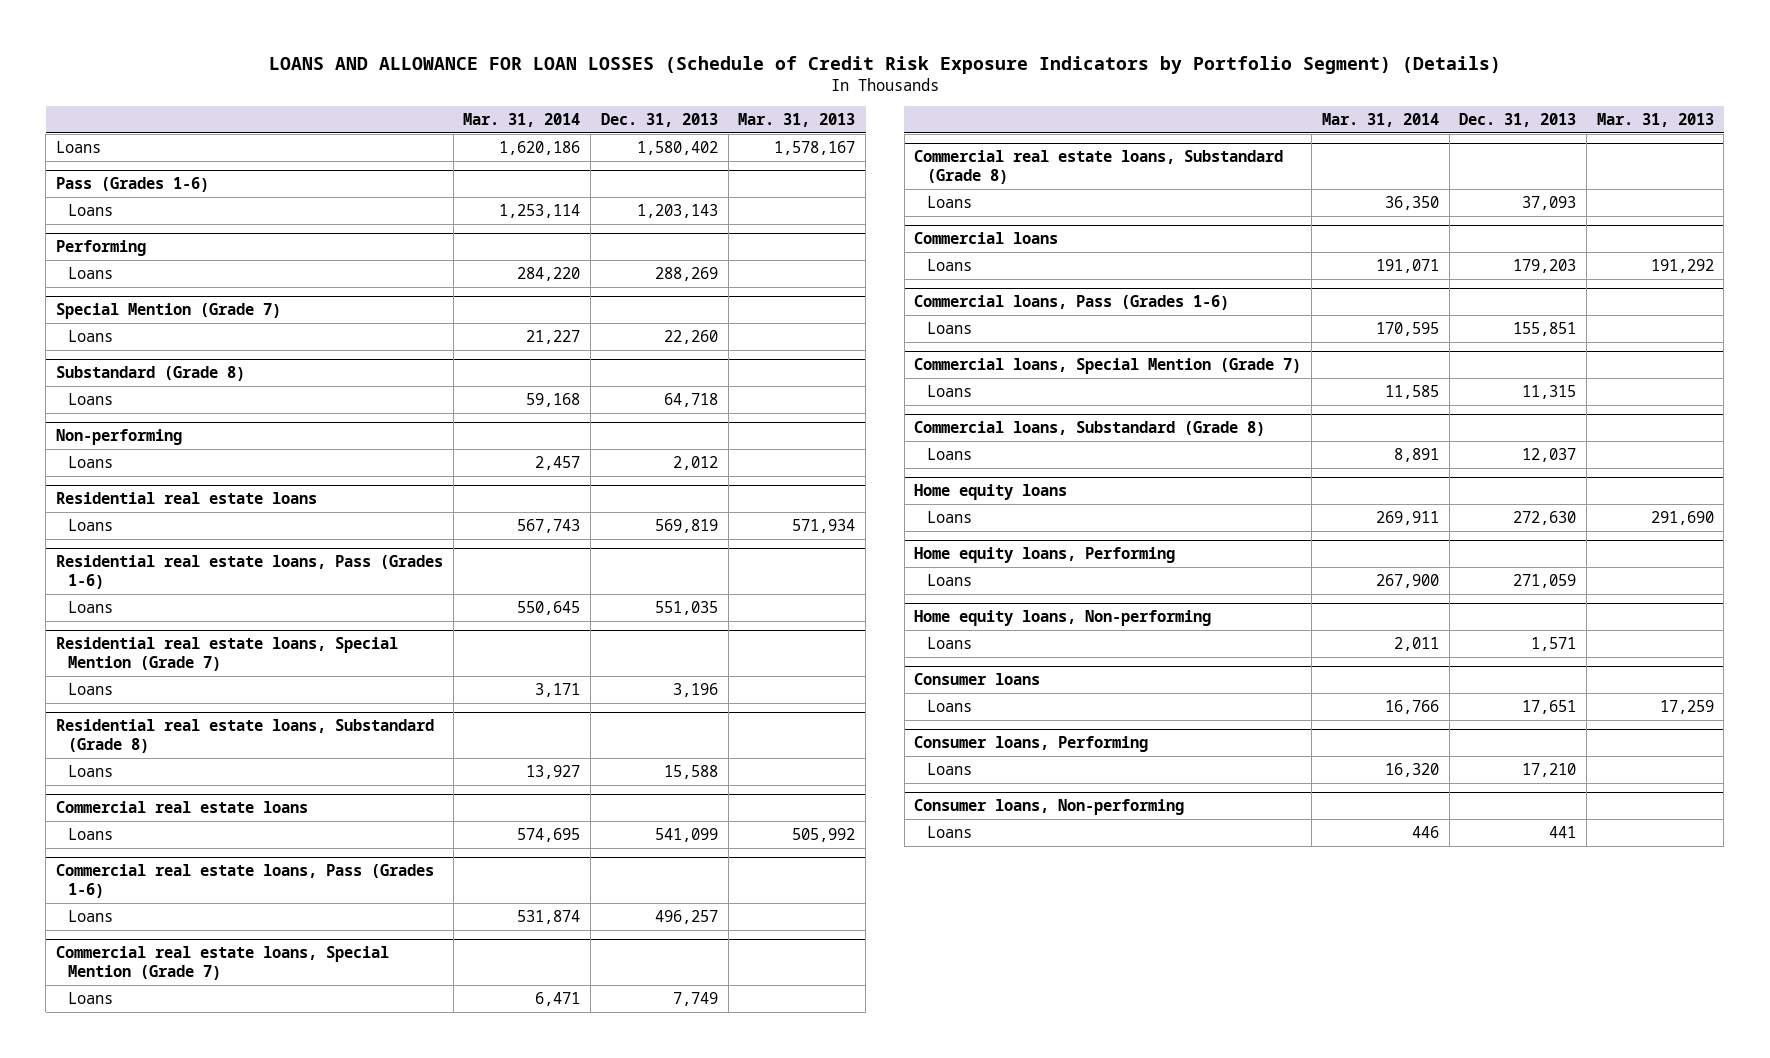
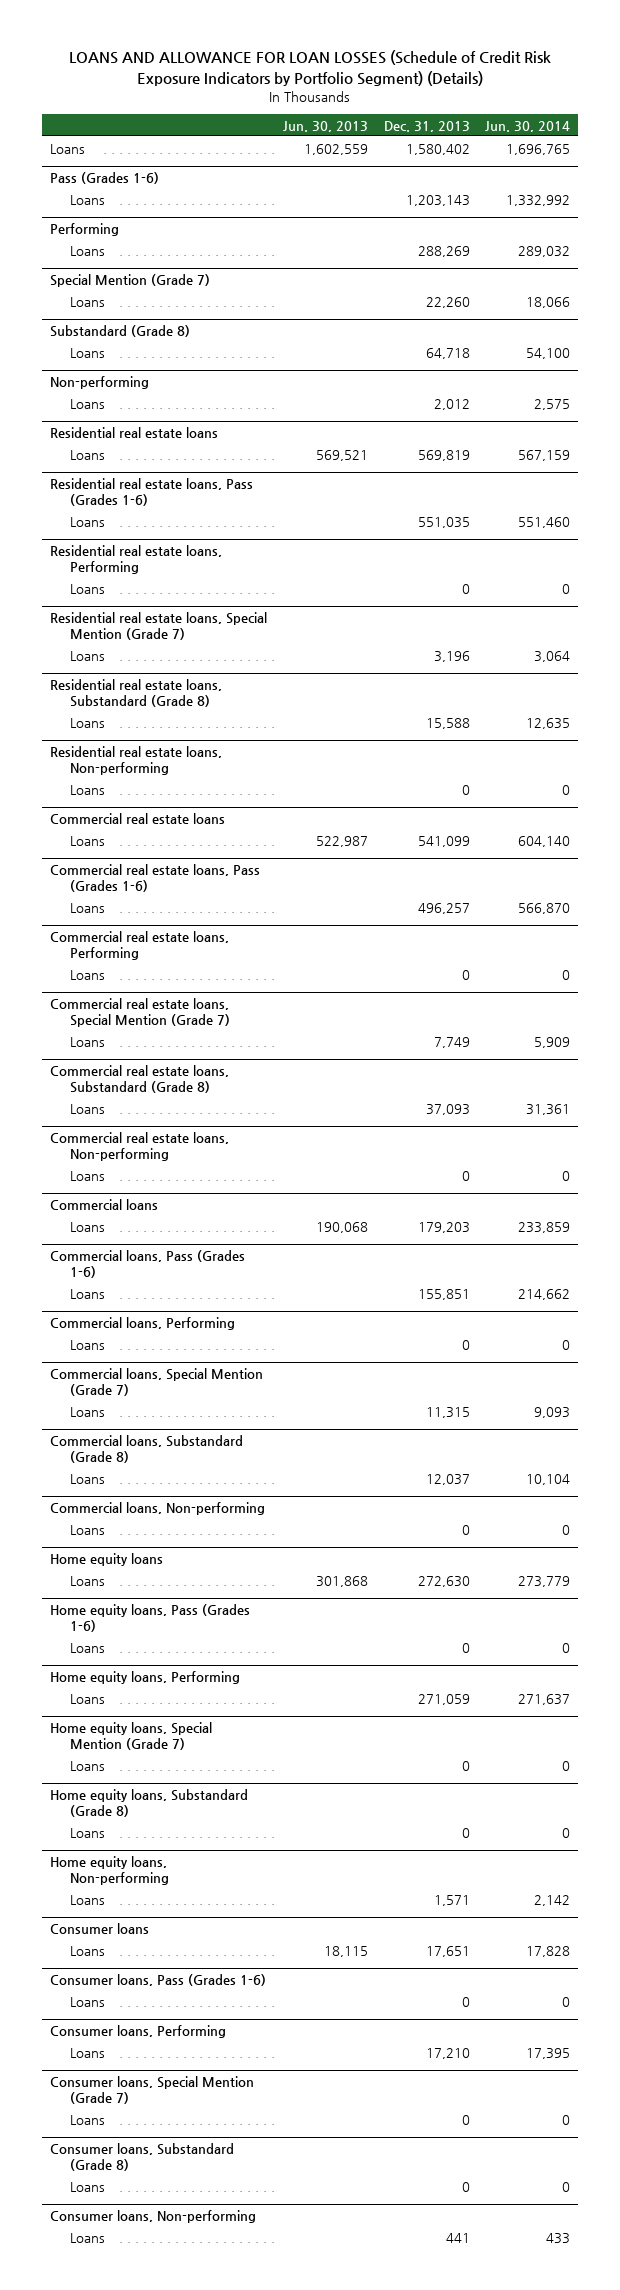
[463,113,581,128] Mar. 31, 2014 -> none
[738,113,856,128] Mar. 31, 2013 -> none
none -> [282,120,368,132] Jun. 30, 2013
none -> [485,120,571,132] Jun. 30, 2014
none -> [49,545,222,574] Residential real estate loans, Performing
none -> [70,583,106,594] Loans
none -> [49,746,222,775] Residential real estate loans, Non-performing
none -> [70,784,106,795] Loans
none -> [49,931,229,960] Commercial real estate loans, Performing
none -> [70,969,106,980] Loans
none -> [49,1132,229,1161] Commercial real estate loans, Non-performing
none -> [70,1170,106,1181] Loans
none -> [49,1317,235,1331] Commercial loans, Performing
none -> [70,1339,106,1350] Loans
none -> [49,1502,265,1516] Commercial loans, Non-performing
none -> [70,1524,106,1535] Loans
none -> [49,1604,250,1632] Home equity loans, Pass (Grades 1-6)
none -> [70,1642,106,1653] Loans
none -> [49,1722,212,1750] Home equity loans, Special Mention (Grade 7)
none -> [70,1760,106,1771] Loans
none -> [49,1789,248,1817] Home equity loans, Substandard (Grade 8)
none -> [70,1827,106,1838] Loans
none -> [49,1974,266,1987] Consumer loans, Pass (Grades 1-6)
none -> [70,1996,106,2007] Loans
none -> [49,2076,254,2104] Consumer loans, Special Mention (Grade 7)
none -> [70,2114,106,2125] Loans
none -> [49,2143,234,2171] Consumer loans, Substandard (Grade 8)
none -> [70,2181,106,2192] Loans

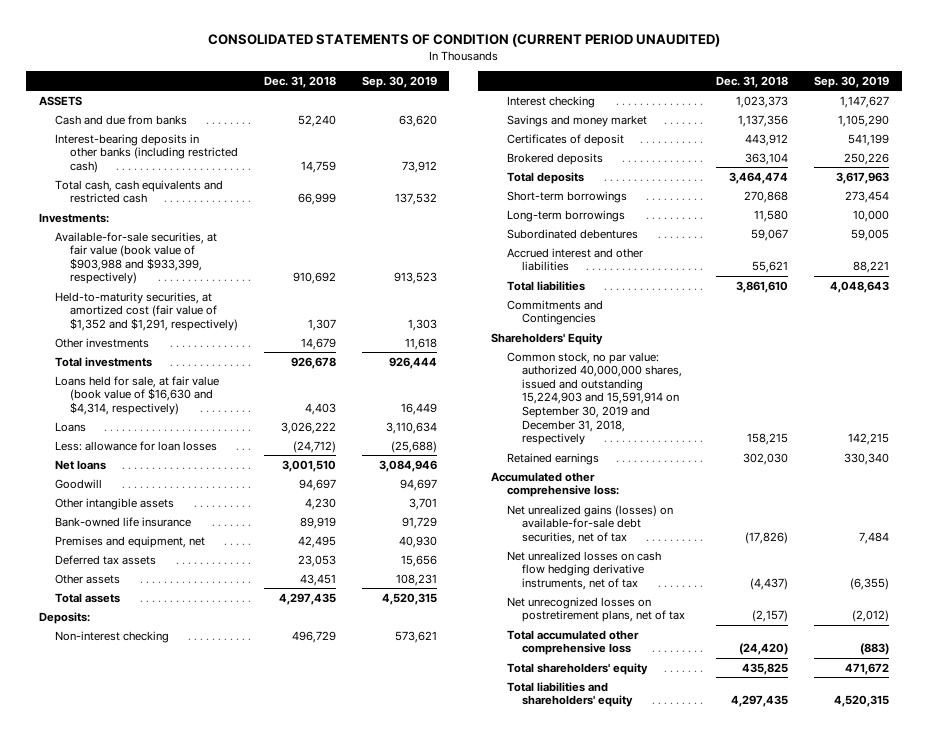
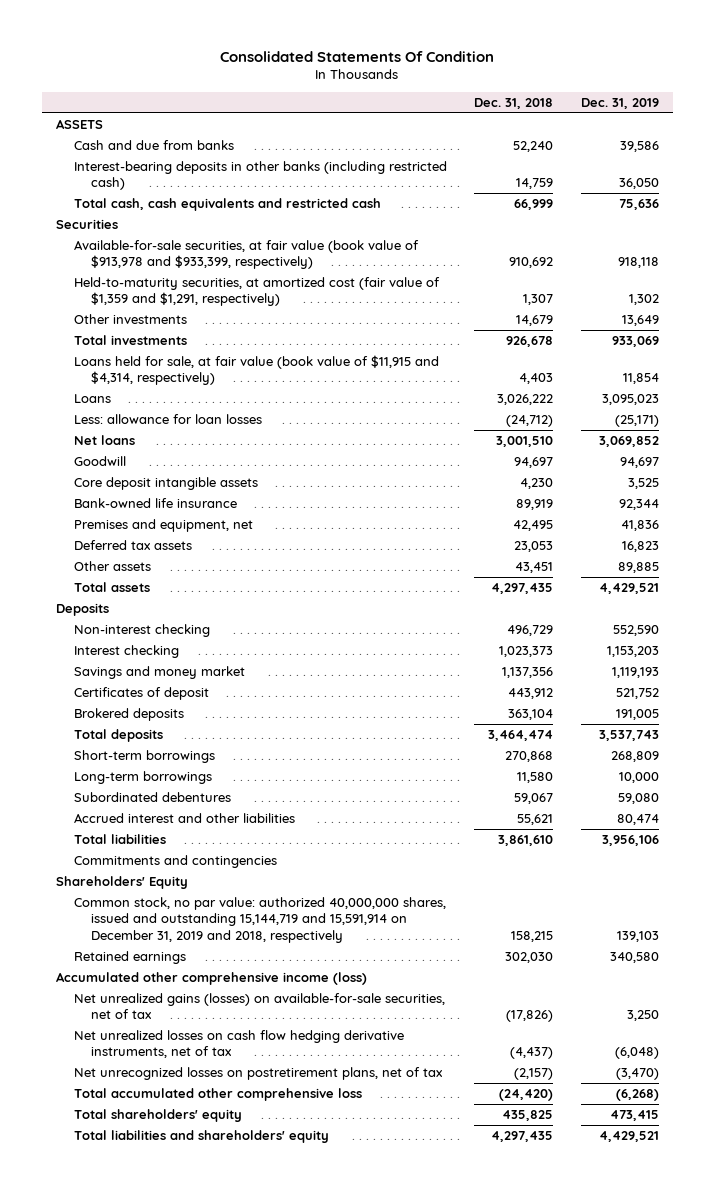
[207,33,720,47] CONSOLIDATED STATEMENTS OF CONDITION (CURRENT PERIOD UNAUDITED) -> [220,50,495,62] Consolidated Statements Of Condition
[361,75,437,88] Sep. 30, 2019 -> none
none -> [581,98,660,110] Dec. 31, 2019
[38,212,109,223] Investments: -> [55,218,118,229] Securities
[54,231,217,285] Available-for-sale securities, at fair value (book value of $903,988 and $933,399, respectively) -> [73,239,419,270] Available-for-sale securities, at fair value (book value of $913,978 and $933,399, respectively)
[54,291,239,331] Held-to-maturity securities, at amortized cost (fair value of $1,352 and $1,291, respectively) -> [73,276,440,307] Held-to-maturity securities, at amortized cost (fair value of $1,359 and $1,291, respectively)
[54,375,219,415] Loans held for sale, at fair value (book value of $16,630 and $4,314, respectively) -> [73,354,439,386] Loans held for sale, at fair value (book value of $11,915 and $4,314, respectively)
[54,497,174,510] Other intangible assets -> [73,476,258,490] Core deposit intangible assets
[38,611,90,624] Deposits: -> [55,602,109,616] Deposits
[506,299,603,326] Commitments and Contingencies -> [73,854,277,868] Commitments and contingencies
[506,351,683,446] Common stock, no par value: authorized 40,000,000 shares, issued and outstanding 15,224,903 and 15,591,914 on September 30, 2019 and December 31, 2018, respectively -> [73,896,446,943] Common stock, no par value: authorized 40,000,000 shares, issued and outstanding 15,144,719 and 15,591,914 on December 31, 2019 and 2018, respectively
[491,471,619,498] Accumulated other comprehensive loss: -> [55,971,367,985] Accumulated other comprehensive income (loss)
[506,504,673,544] Net unrealized gains (losses) on available-for-sale debt securities, net of tax -> [73,992,445,1020] Net unrealized gains (losses) on available-for-sale securities, net of tax

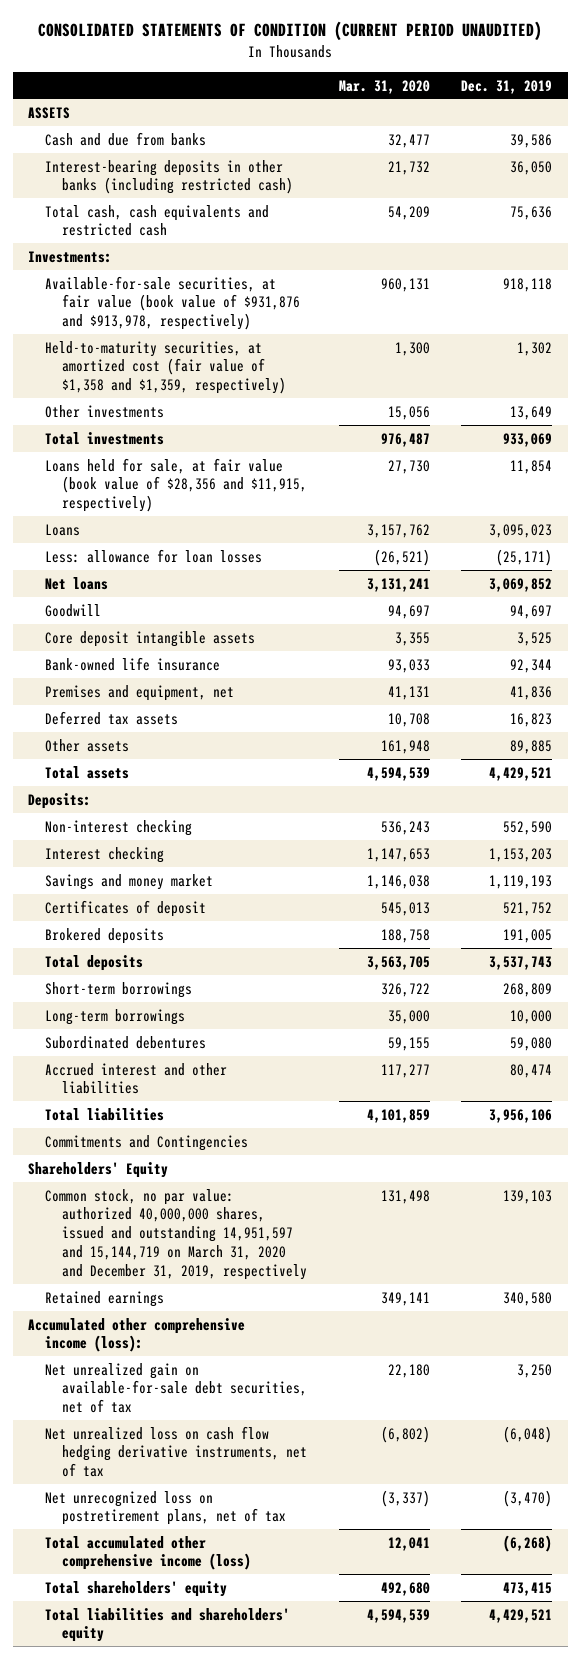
[220,50,495,62] Consolidated Statements Of Condition -> [38,21,543,42] CONSOLIDATED STATEMENTS OF CONDITION (CURRENT PERIOD UNAUDITED)
[474,98,554,110] Dec. 31, 2018 -> none
none -> [338,79,430,94] Mar. 31, 2020
[55,218,118,229] Securities -> [28,250,113,263] Investments:
[73,239,419,270] Available-for-sale securities, at fair value (book value of $913,978 and $933,399, respectively) -> [45,275,300,331] Available-for-sale securities, at fair value (book value of $931,876 and $913,978, respectively)
[73,276,440,307] Held-to-maturity securities, at amortized cost (fair value of $1,359 and $1,291, respectively) -> [45,340,286,395] Held-to-maturity securities, at amortized cost (fair value of $1,358 and $1,359, respectively)
[73,354,439,386] Loans held for sale, at fair value (book value of $11,915 and $4,314, respectively) -> [45,457,307,513] Loans held for sale, at fair value (book value of $28,356 and $11,915, respectively)
[55,602,109,616] Deposits -> [28,792,92,809] Deposits:
[73,854,277,868] Commitments and contingencies -> [45,1134,249,1151] Commitments and Contingencies
[73,896,446,943] Common stock, no par value: authorized 40,000,000 shares, issued and outstanding 15,144,719 and 15,591,914 on December 31, 2019 and 2018, respectively -> [45,1188,307,1280] Common stock, no par value: authorized 40,000,000 shares, issued and outstanding 14,951,597 and 15,144,719 on March 31, 2020 and December 31, 2019, respectively
[55,971,367,985] Accumulated other comprehensive income (loss) -> [28,1317,246,1353] Accumulated other comprehensive income (loss):
[73,992,445,1020] Net unrealized gains (losses) on available-for-sale securities, net of tax -> [45,1362,307,1414] Net unrealized gain on available-for-sale debt securities, net of tax
[73,1029,404,1059] Net unrealized losses on cash flow hedging derivative instruments, net of tax -> [45,1425,307,1478] Net unrealized loss on cash flow hedging derivative instruments, net of tax
[73,1066,443,1080] Net unrecognized losses on postretirement plans, net of tax -> [45,1490,286,1526] Net unrecognized loss on postretirement plans, net of tax
[73,1087,362,1101] Total accumulated other comprehensive loss -> [45,1535,251,1571] Total accumulated other comprehensive income (loss)

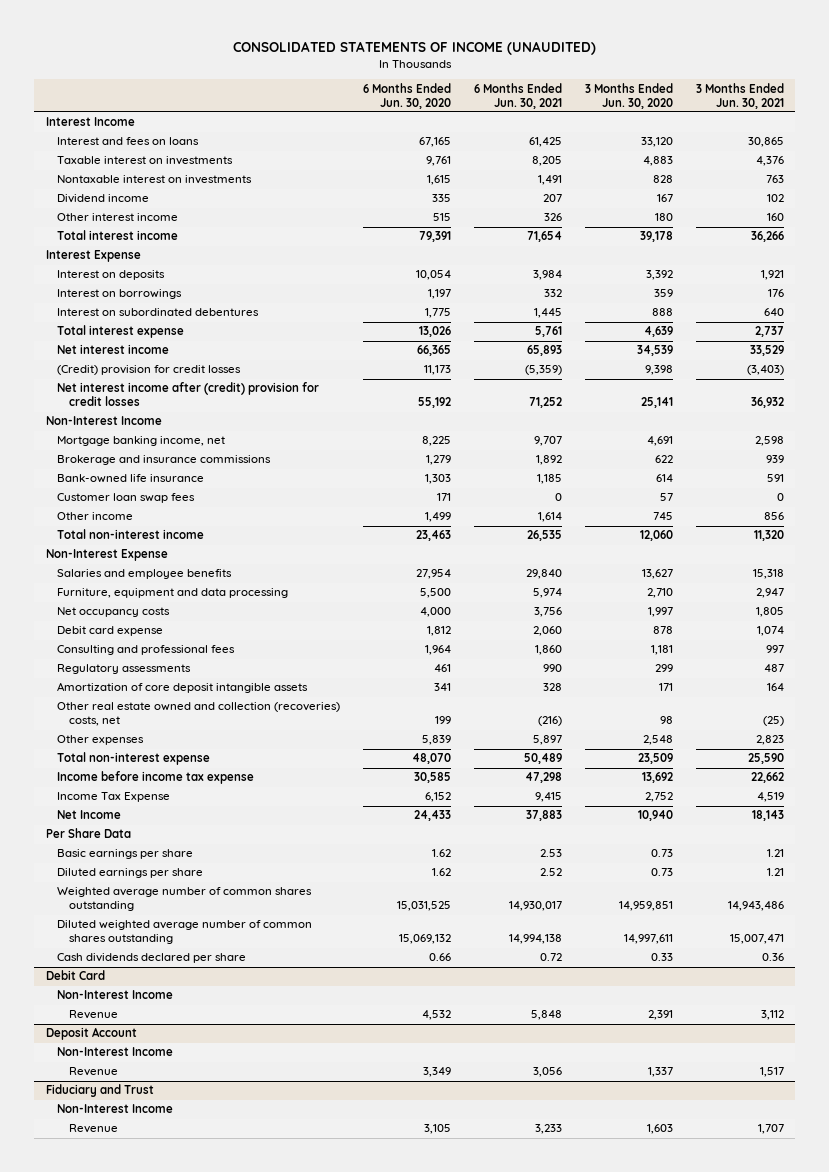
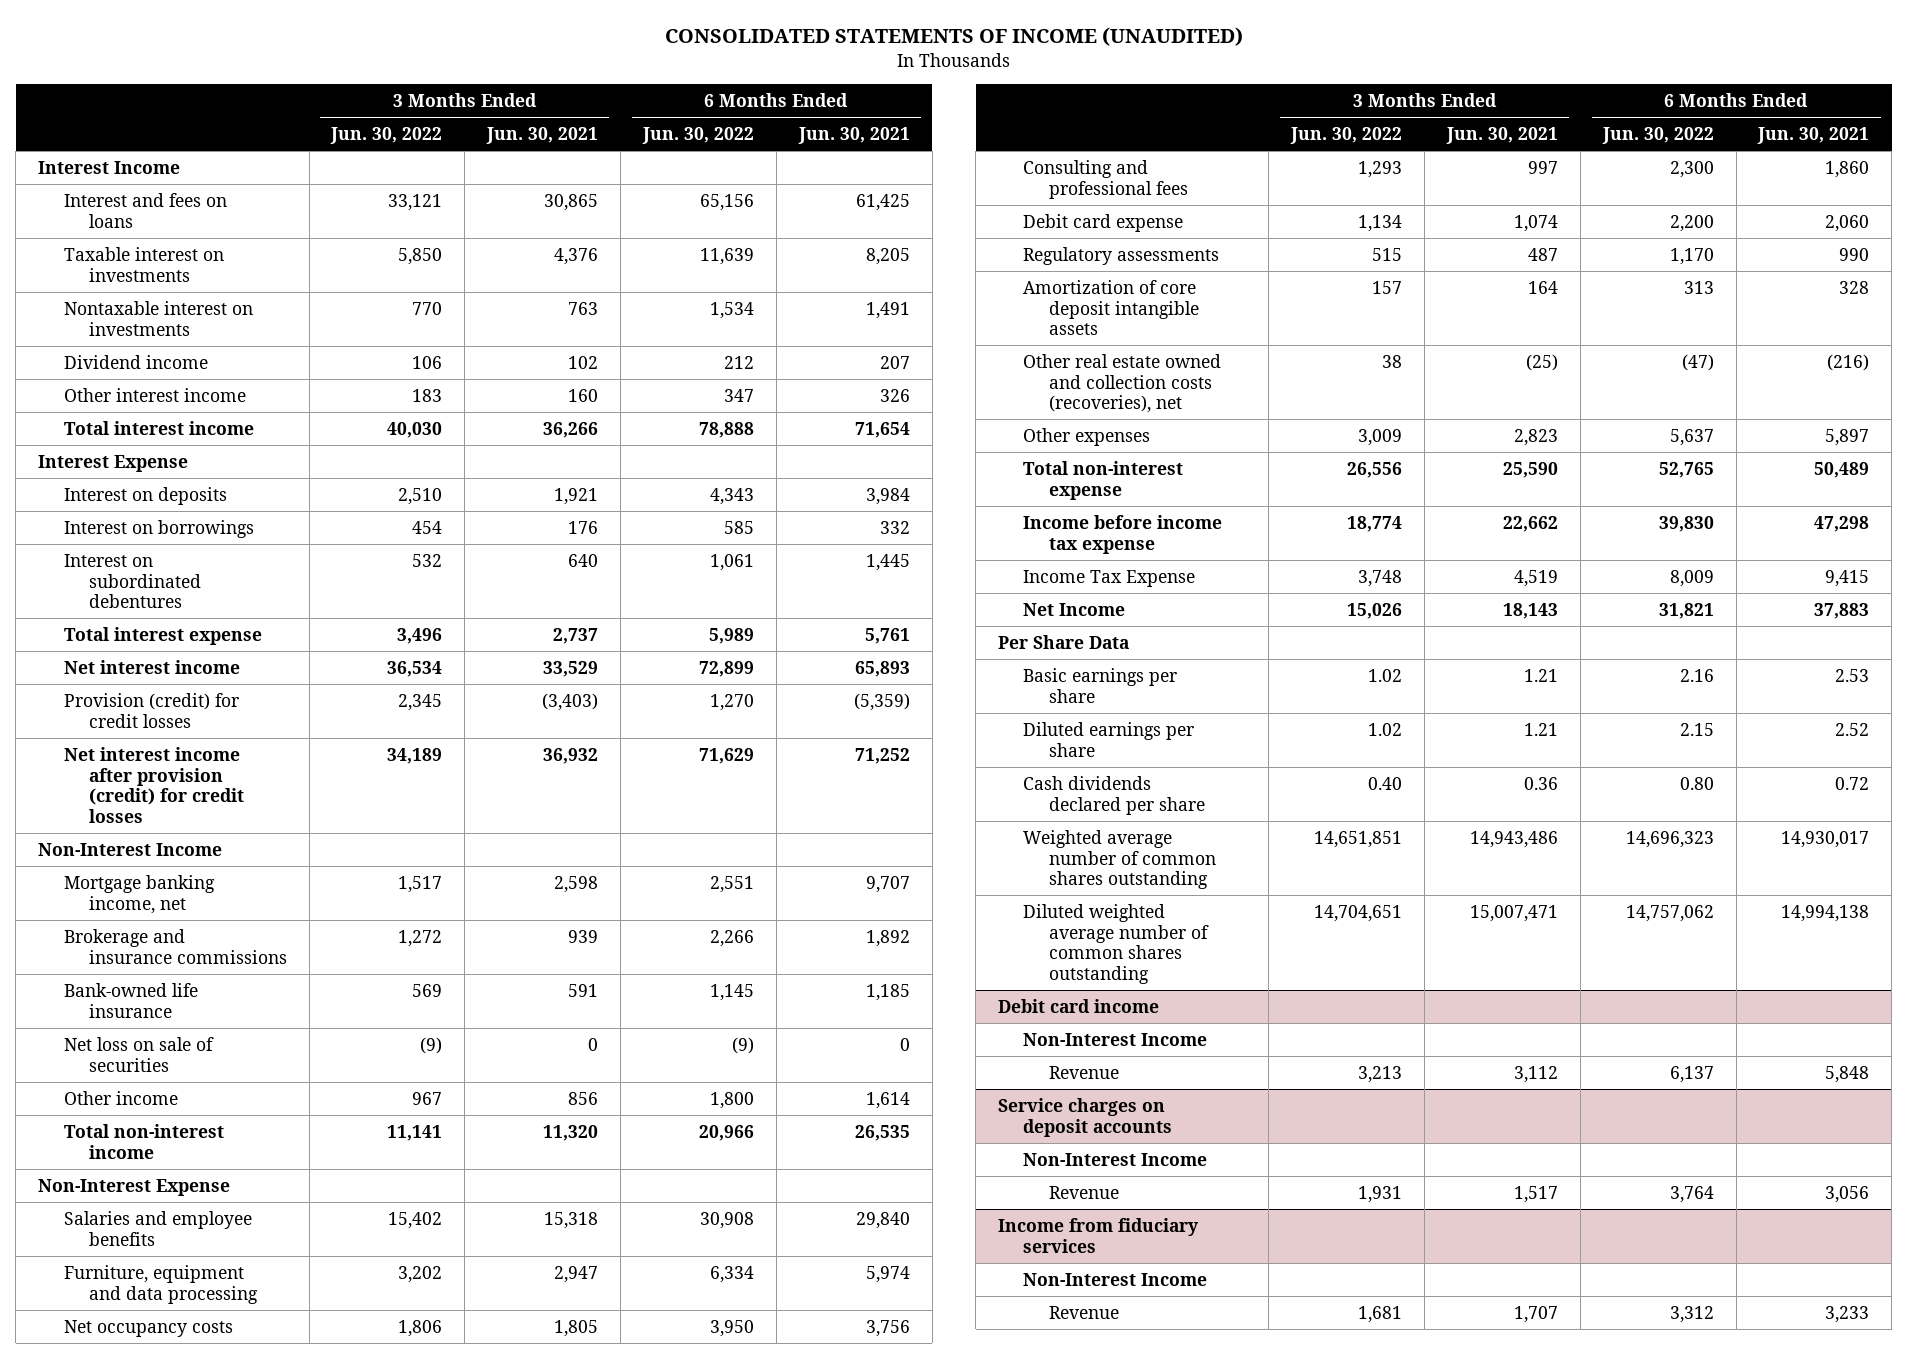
[363,82,452,109] 6 Months Ended Jun. 30, 2020 -> none
[584,82,673,109] 3 Months Ended Jun. 30, 2020 -> none
none -> [330,127,443,145] Jun. 30, 2022
none -> [641,127,754,145] Jun. 30, 2022
[57,365,242,376] (Credit) provision for credit losses -> [63,692,239,728] Provision (credit) for credit losses
[57,382,320,407] Net interest income after (credit) provision for credit losses -> [63,746,244,823] Net interest income after provision (credit) for credit losses
[57,493,196,504] Customer loan swap fees -> none
none -> [63,1036,214,1072] Net loss on sale of securities
[57,626,164,637] Debit card expense -> [1023,213,1184,232] Debit card expense
[57,702,341,727] Other real estate owned and collection (recoveries) costs, net -> [1023,353,1222,414] Other real estate owned and collection costs (recoveries), net
[57,953,247,964] Cash dividends declared per share -> [1023,775,1205,815] Cash dividends declared per share
[45,970,105,981] Debit Card -> [998,998,1160,1013] Debit card income
[45,1027,137,1041] Deposit Account -> [998,1097,1173,1137] Service charges on deposit accounts
[45,1084,154,1098] Fiduciary and Trust -> [998,1217,1200,1253] Income from fiduciary services

